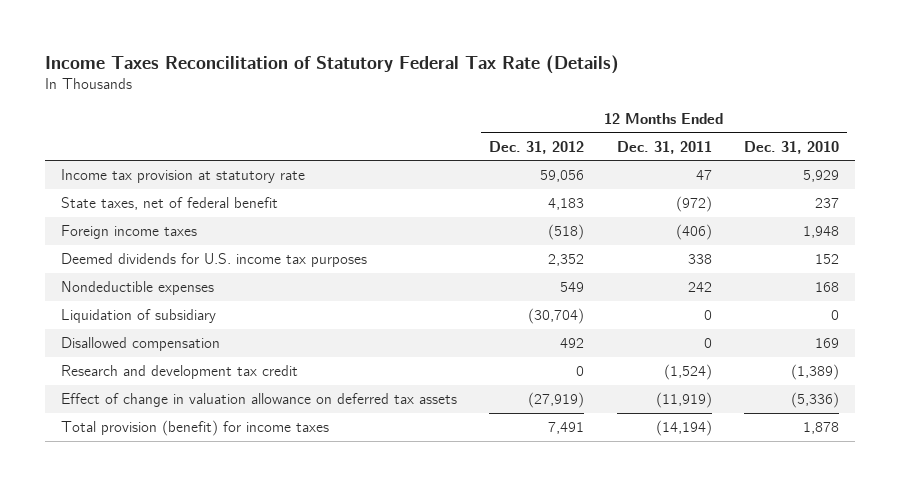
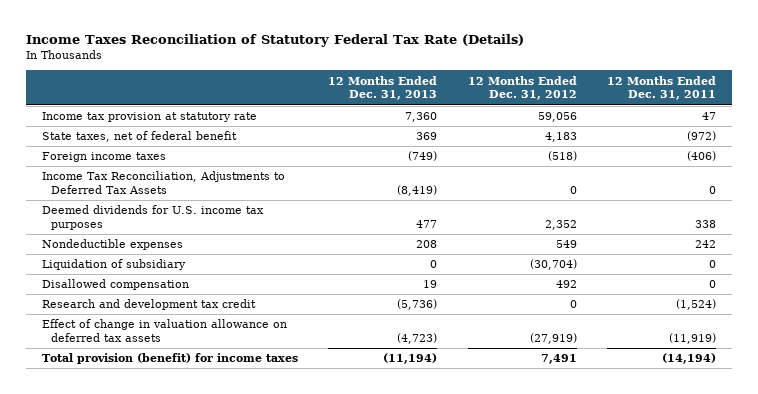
[44,54,619,74] Income Taxes Reconcilitation of Statutory Federal Tax Rate (Details) -> [26,33,525,47] Income Taxes Reconciliation of Statutory Federal Tax Rate (Details)
[744,140,840,154] Dec. 31, 2010 -> none
none -> [328,75,438,101] 12 Months Ended Dec. 31, 2013
none -> [41,171,285,195] Income Tax Reconciliation, Adjustments to Deferred Tax Assets

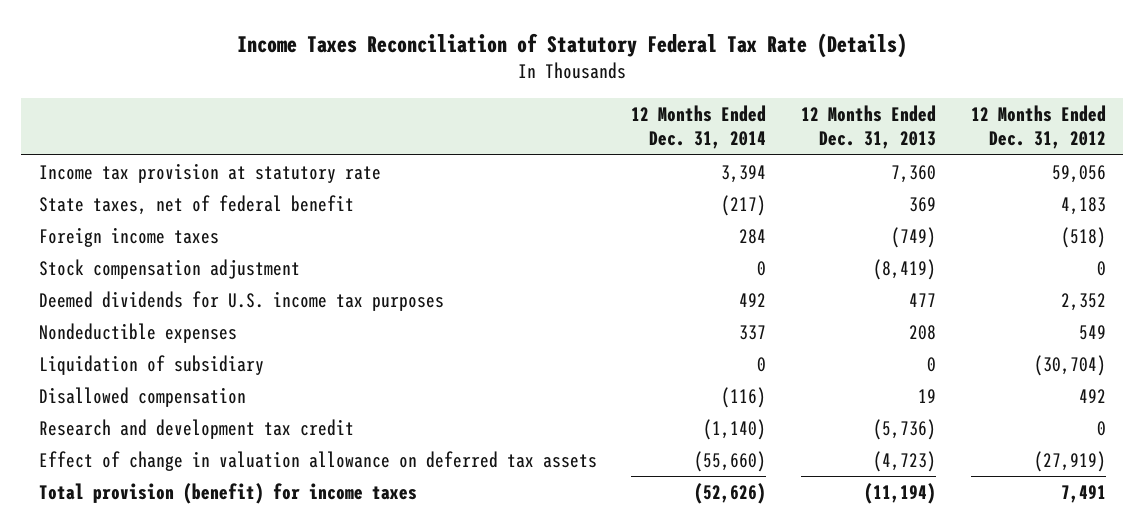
[607,75,717,101] 12 Months Ended Dec. 31, 2011 -> none
none -> [631,104,767,150] 12 Months Ended Dec. 31, 2014
[41,171,285,195] Income Tax Reconciliation, Adjustments to Deferred Tax Assets -> [38,258,300,279] Stock compensation adjustment

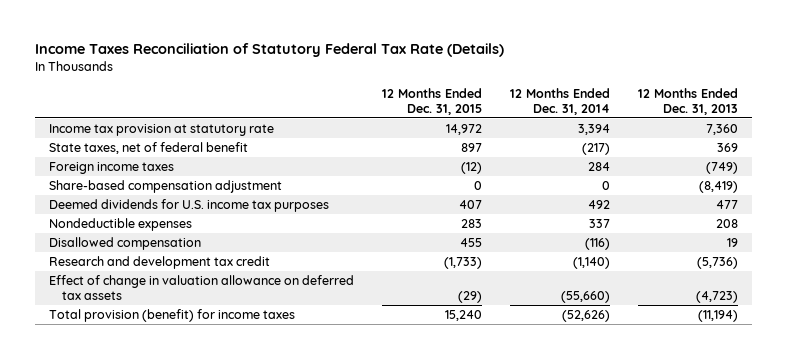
[970,104,1106,150] 12 Months Ended Dec. 31, 2012 -> none
none -> [381,87,482,115] 12 Months Ended Dec. 31, 2015
[38,258,300,279] Stock compensation adjustment -> [48,179,282,193] Share-based compensation adjustment
[38,354,264,375] Liquidation of subsidiary -> none

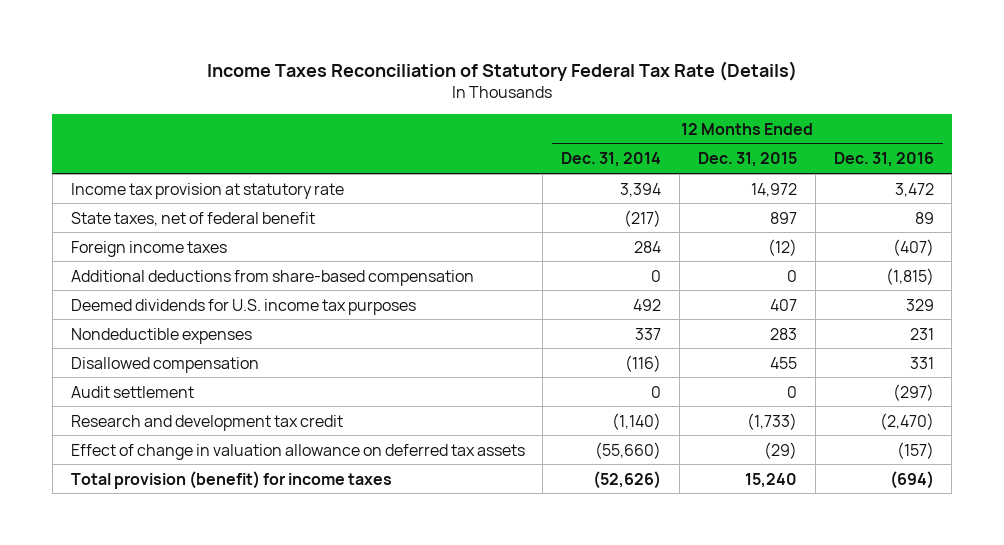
[637,87,738,115] 12 Months Ended Dec. 31, 2013 -> none
none -> [833,152,934,168] Dec. 31, 2016
[48,179,282,193] Share-based compensation adjustment -> [70,269,474,286] Additional deductions from share-based compensation
none -> [70,385,194,398] Audit settlement

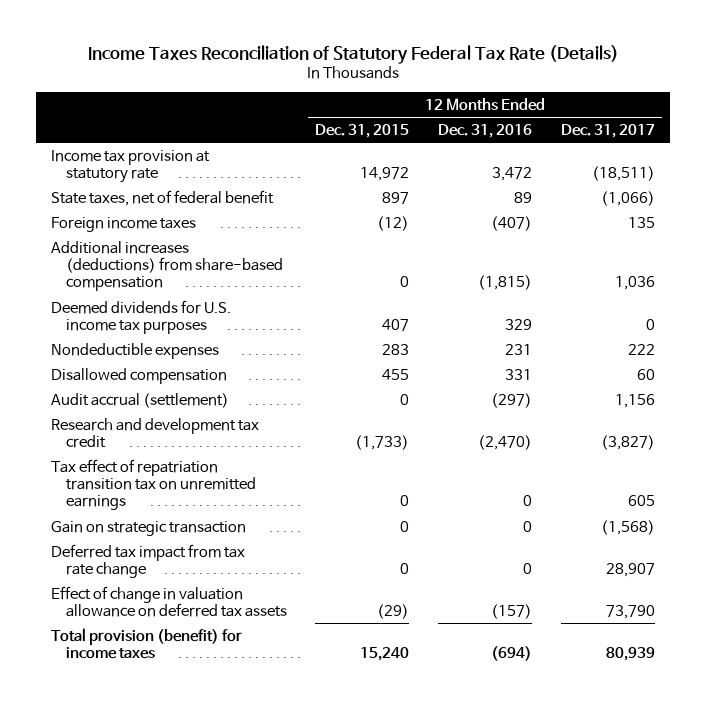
[561,152,662,168] Dec. 31, 2014 -> none
none -> [561,123,656,138] Dec. 31, 2017
[70,269,474,286] Additional deductions from share-based compensation -> [50,240,283,292] Additional increases (deductions) from share-based compensation
[70,385,194,398] Audit settlement -> [50,392,229,408] Audit accrual (settlement)
none -> [50,458,256,511] Tax effect of repatriation transition tax on unremitted earnings
none -> [50,520,246,536] Gain on strategic transaction
none -> [50,543,245,578] Deferred tax impact from tax rate change

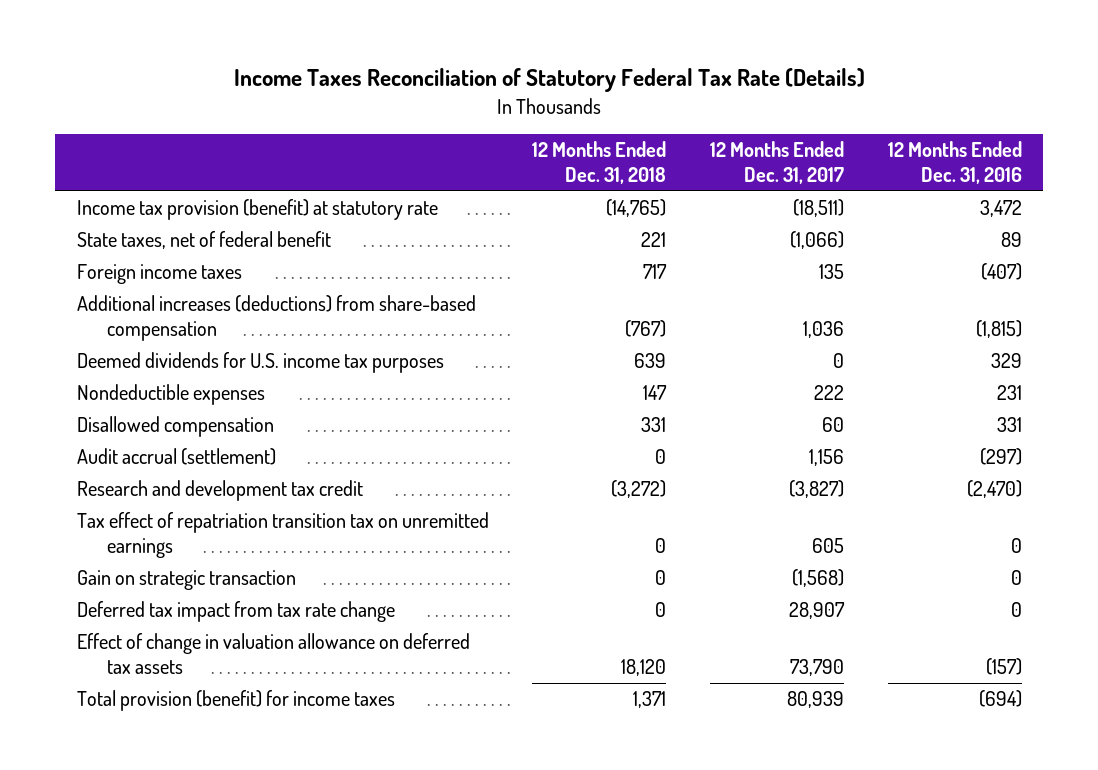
[315,123,410,138] Dec. 31, 2015 -> none
none -> [532,141,667,185] 12 Months Ended Dec. 31, 2018
[50,149,210,183] Income tax provision at statutory rate -> [76,199,438,221] Income tax provision (benefit) at statutory rate

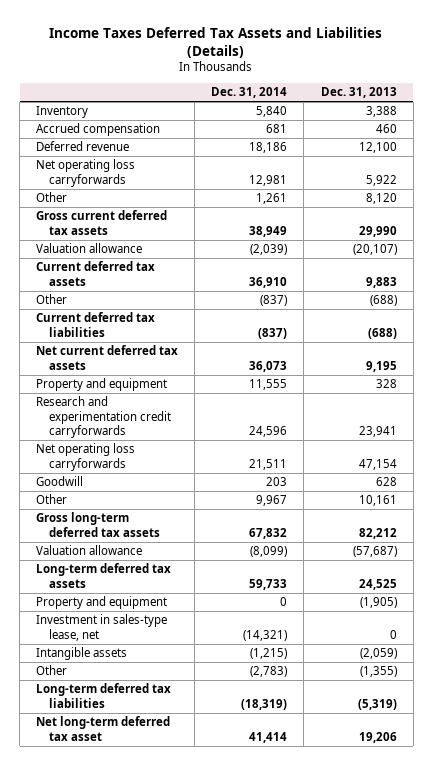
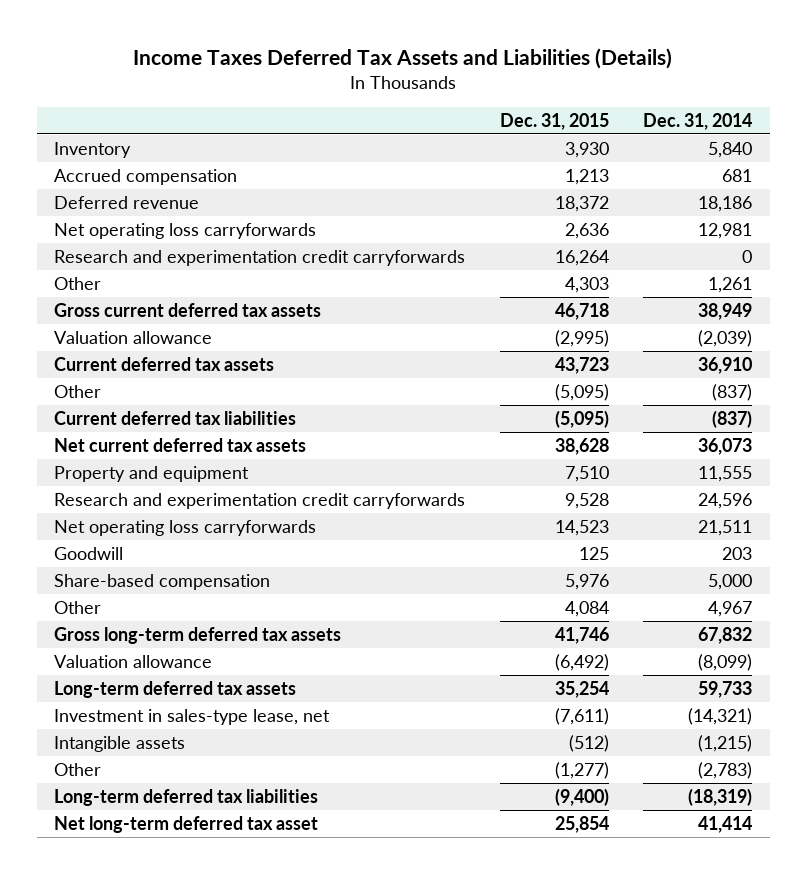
[320,87,397,99] Dec. 31, 2013 -> none
none -> [499,112,609,130] Dec. 31, 2015
none -> [54,250,466,267] Research and experimentation credit carryforwards
none -> [54,574,271,591] Share-based compensation
[256,495,288,507] 9,967 -> [708,601,753,618] 4,967
[36,596,168,610] Property and equipment -> none

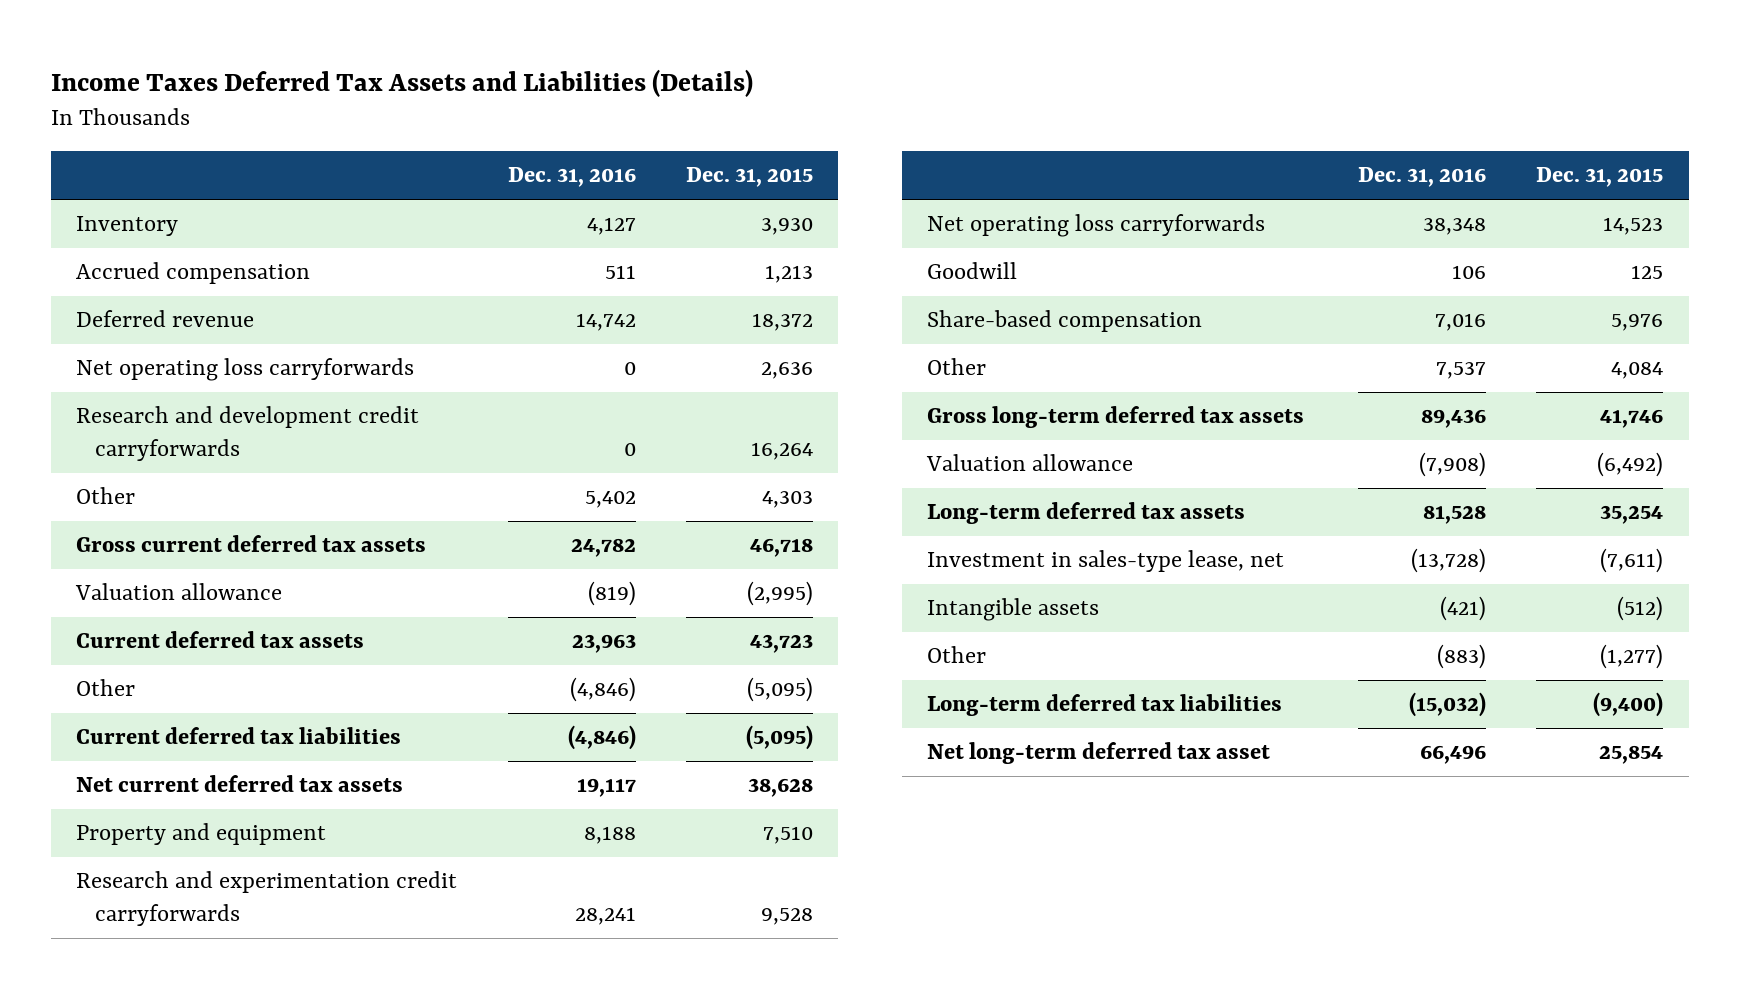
[643,112,753,130] Dec. 31, 2014 -> none
none -> [507,167,636,188] Dec. 31, 2016
[54,250,466,267] Research and experimentation credit carryforwards -> [76,406,420,461] Research and development credit carryforwards

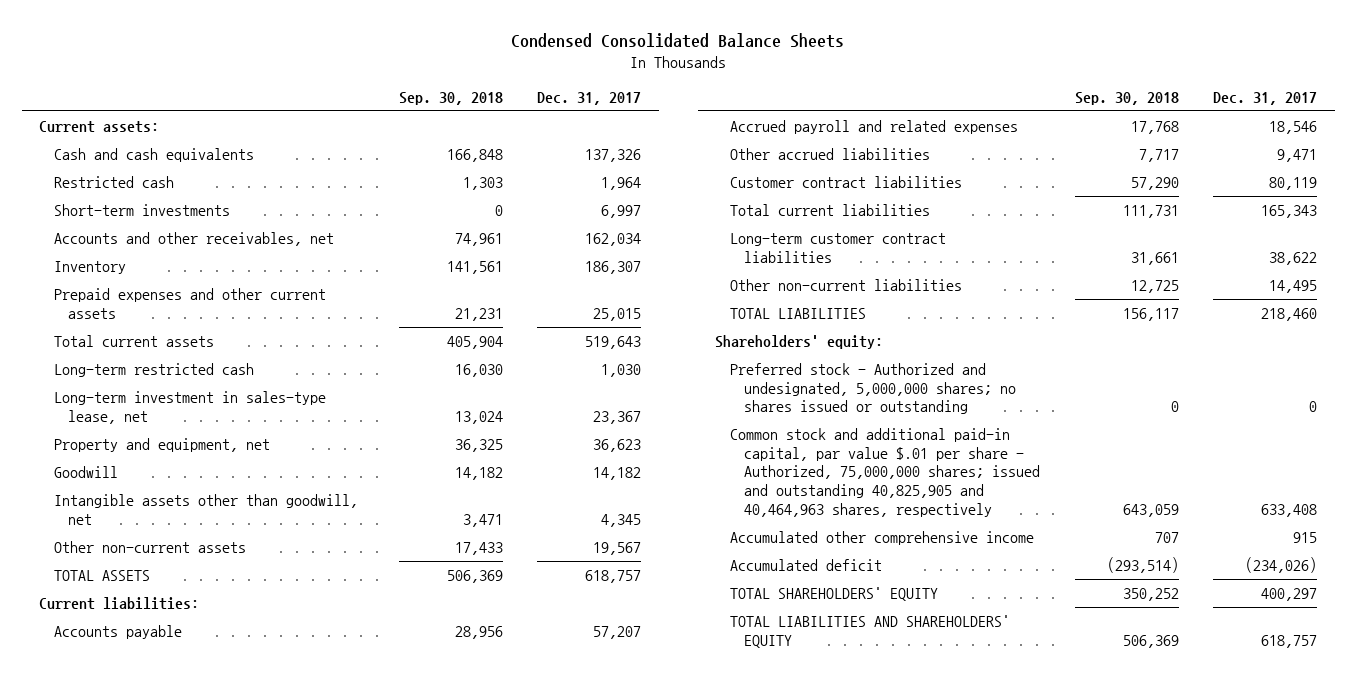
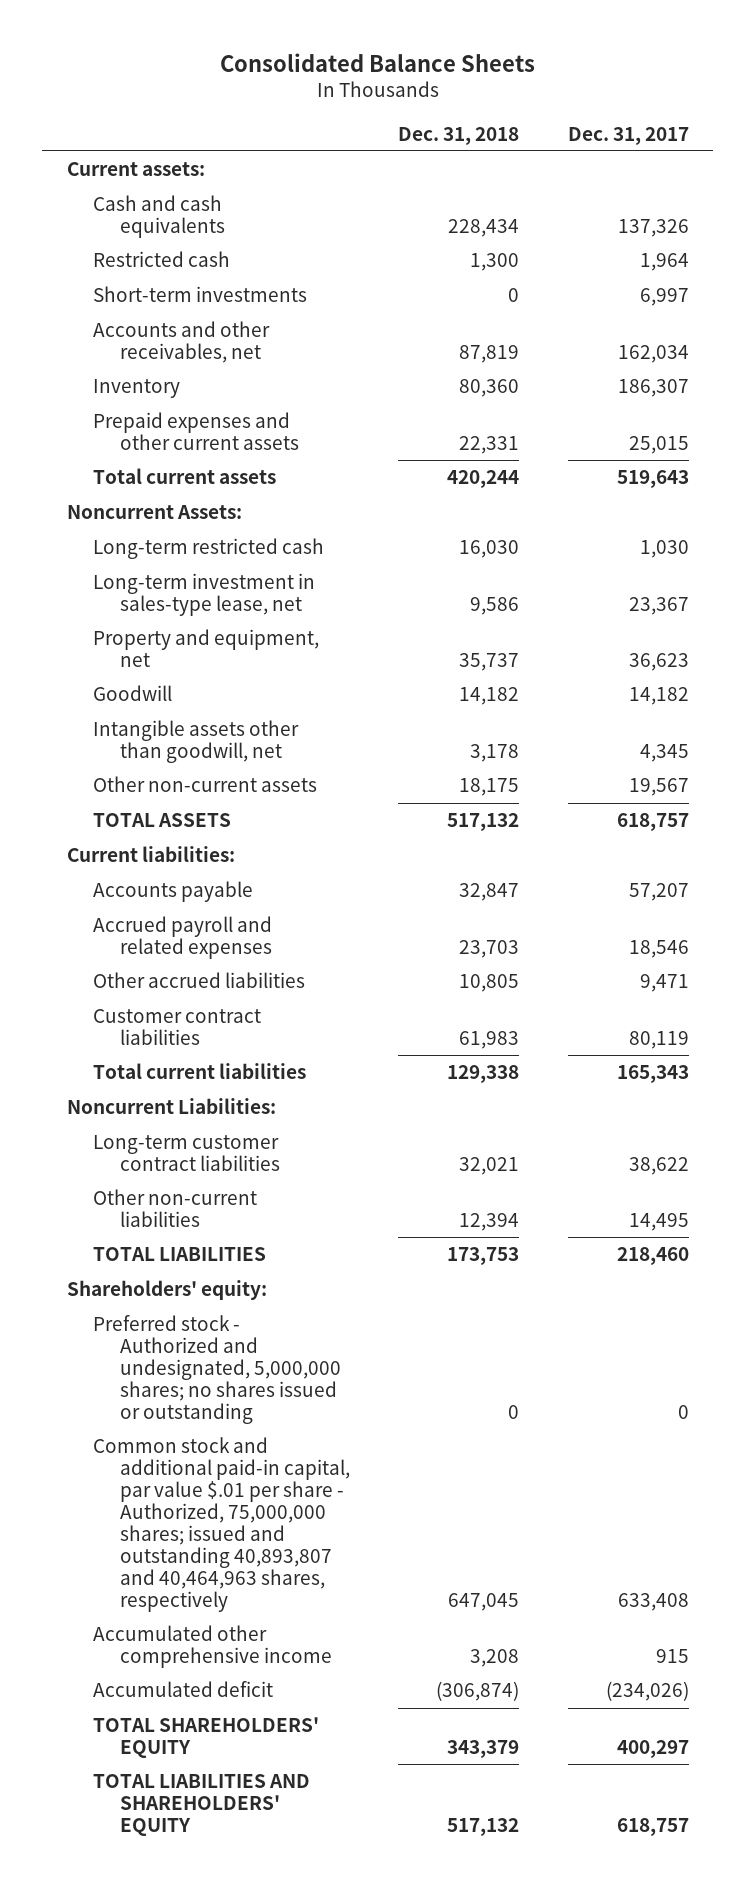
[511,33,845,49] Condensed Consolidated Balance Sheets -> [219,52,535,72] Consolidated Balance Sheets
[398,91,503,105] Sep. 30, 2018 -> none
none -> [398,126,520,145] Dec. 31, 2018
none -> [66,505,242,520] Noncurrent Assets:
none -> [66,1098,276,1115] Noncurrent Liabilities:
[729,428,1041,517] Common stock and additional paid-in capital, par value $.01 per share - Authorized, 75,000,000 shares; issued and outstanding 40,825,905 and 40,464,963 shares, respectively -> [93,1437,350,1612] Common stock and additional paid-in capital, par value $.01 per share - Authorized, 75,000,000 shares; issued and outstanding 40,893,807 and 40,464,963 shares, respectively

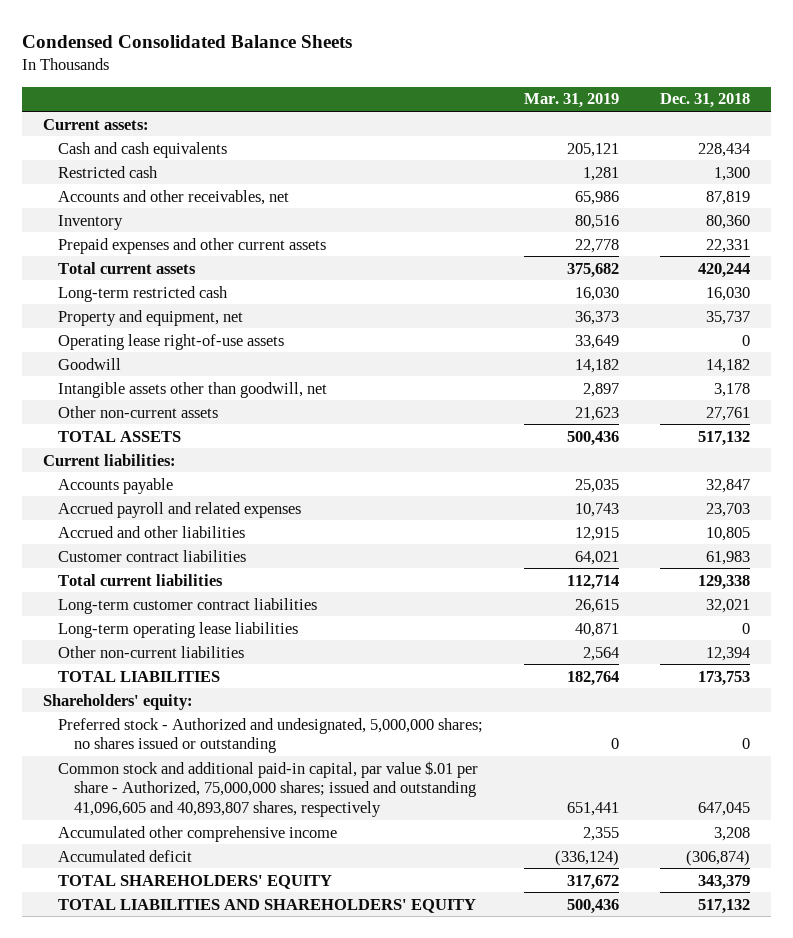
[219,52,535,72] Consolidated Balance Sheets -> [22,35,353,49] Condensed Consolidated Balance Sheets
[567,126,689,145] Dec. 31, 2017 -> none
none -> [524,93,620,109] Mar. 31, 2019
[93,286,308,303] Short-term investments -> none
[66,505,242,520] Noncurrent Assets: -> none
[93,573,316,617] Long-term investment in sales-type lease, net -> none
none -> [58,333,285,350] Operating lease right-of-use assets
[459,778,520,797] 18,175 -> [706,406,751,421] 27,761
[93,972,306,989] Other accrued liabilities -> [58,525,246,538] Accrued and other liabilities
[66,1098,276,1115] Noncurrent Liabilities: -> none
none -> [58,621,299,638] Long-term operating lease liabilities
[93,1437,350,1612] Common stock and additional paid-in capital, par value $.01 per share - Authorized, 75,000,000 shares; issued and outstanding 40,893,807 and 40,464,963 shares, respectively -> [58,760,479,818] Common stock and additional paid-in capital, par value $.01 per share - Authorized, 75,000,000 shares; issued and outstanding 41,096,605 and 40,893,807 shares, respectively

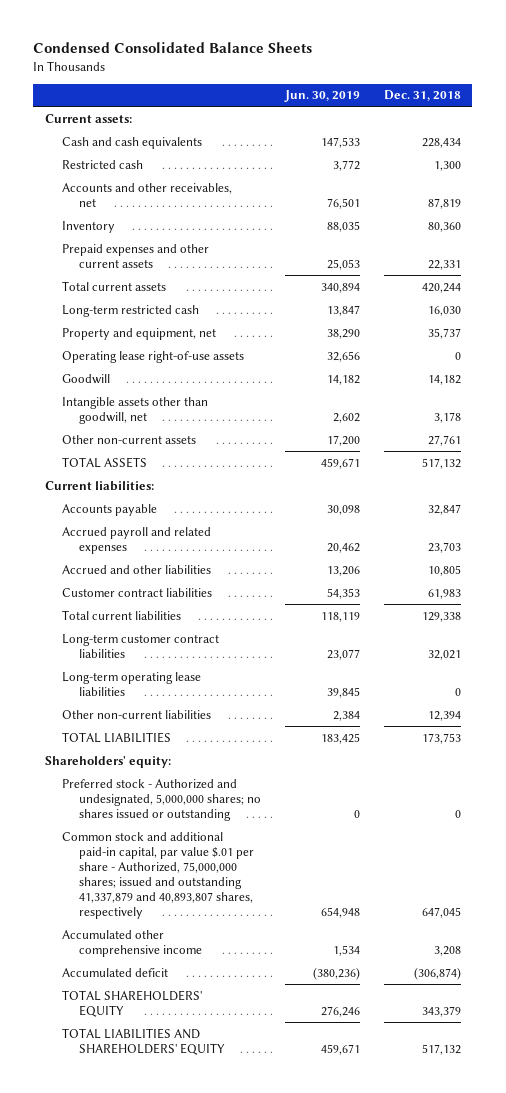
[524,93,620,109] Mar. 31, 2019 -> none
none -> [283,90,360,103] Jun. 30, 2019
[58,760,479,818] Common stock and additional paid-in capital, par value $.01 per share - Authorized, 75,000,000 shares; issued and outstanding 41,096,605 and 40,893,807 shares, respectively -> [62,831,255,920] Common stock and additional paid-in capital, par value $.01 per share - Authorized, 75,000,000 shares; issued and outstanding 41,337,879 and 40,893,807 shares, respectively

